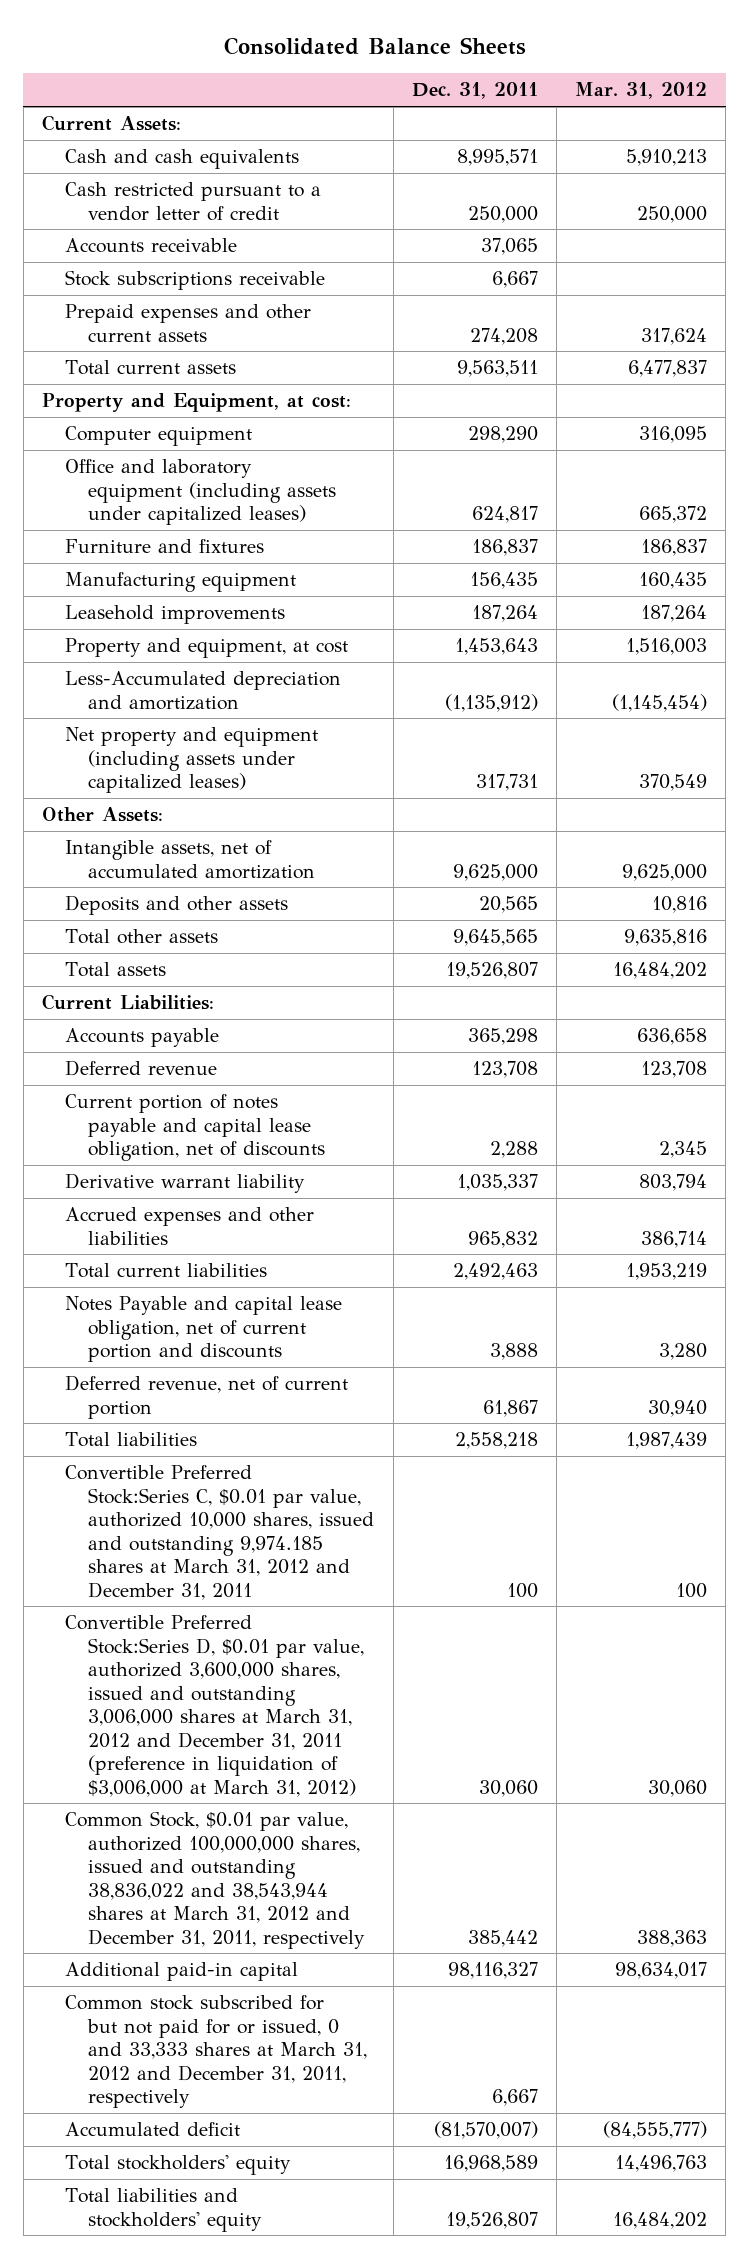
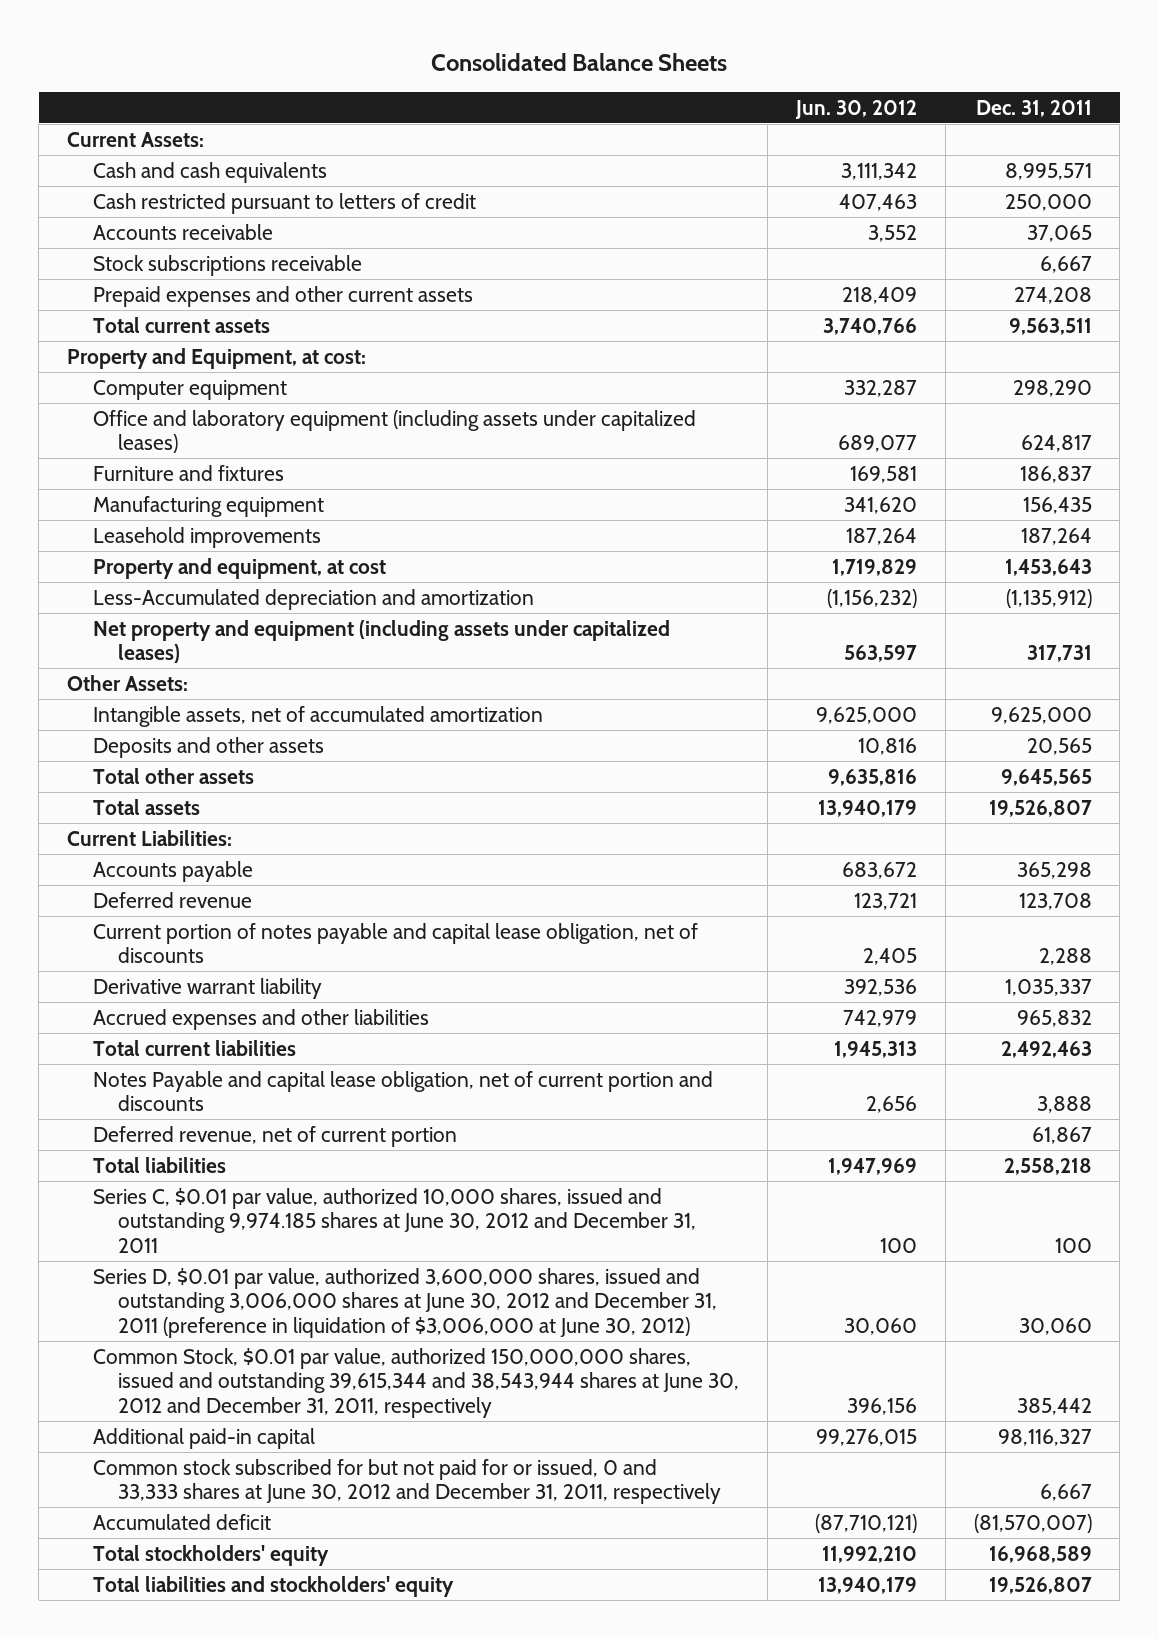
[575,82,708,100] Mar. 31, 2012 -> none
none -> [794,99,917,119] Jun. 30, 2012
[65,182,322,221] Cash restricted pursuant to a vendor letter of credit -> [92,192,476,214] Cash restricted pursuant to letters of credit
[65,1465,375,1600] Convertible Preferred Stock:Series C, $0.01 par value, authorized 10,000 shares, issued and outstanding 9,974.185 shares at March 31, 2012 and December 31, 2011 -> [92,1187,697,1253] Series C, $0.01 par value, authorized 10,000 shares, issued and outstanding 9,974.185 shares at June 30, 2012 and December 31, 2011
[65,1615,365,1797] Convertible Preferred Stock:Series D, $0.01 par value, authorized 3,600,000 shares, issued and outstanding 3,006,000 shares at March 31, 2012 and December 31, 2011 (preference in liquidation of $3,006,000 at March 31, 2012) -> [92,1267,718,1338] Series D, $0.01 par value, authorized 3,600,000 shares, issued and outstanding 3,006,000 shares at June 30, 2012 and December 31, 2011 (preference in liquidation of $3,006,000 at June 30, 2012)
[65,1811,366,1949] Common Stock, $0.01 par value, authorized 100,000,000 shares, issued and outstanding 38,836,022 and 38,543,944 shares at March 31, 2012 and December 31, 2011, respectively -> [92,1347,740,1418] Common Stock, $0.01 par value, authorized 150,000,000 shares, issued and outstanding 39,615,344 and 38,543,944 shares at June 30, 2012 and December 31, 2011, respectively
[65,1995,368,2109] Common stock subscribed for but not paid for or issued, 0 and 33,333 shares at March 31, 2012 and December 31, 2011, respectively -> [92,1458,722,1505] Common stock subscribed for but not paid for or issued, 0 and 33,333 shares at June 30, 2012 and December 31, 2011, respectively

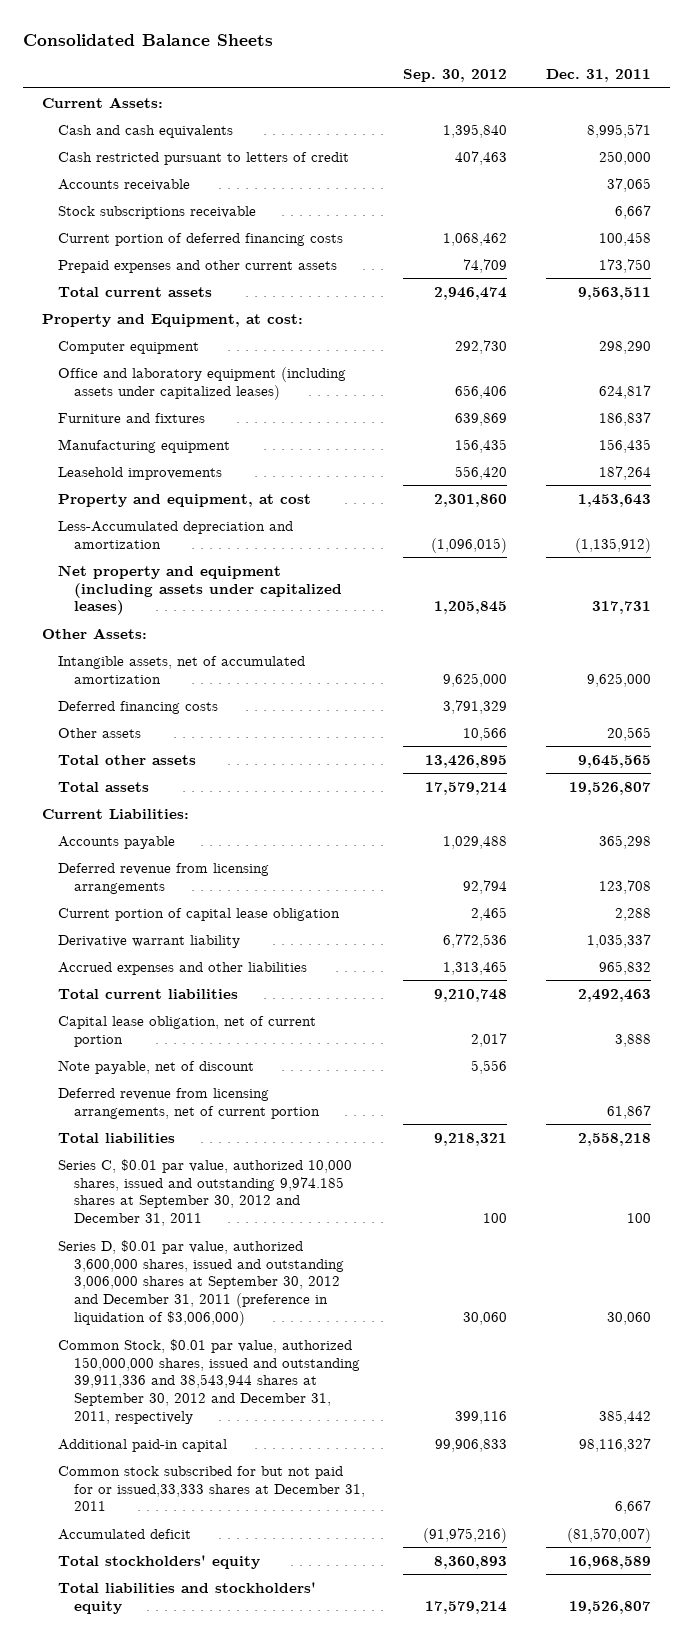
[794,99,917,119] Jun. 30, 2012 -> none
none -> [403,69,508,83] Sep. 30, 2012
none -> [57,232,343,246] Current portion of deferred financing costs
[1013,286,1092,304] 274,208 -> [598,258,651,273] 173,750
none -> [57,700,218,714] Deferred financing costs
[92,736,324,758] Deposits and other assets -> [57,727,141,738] Other assets
[92,891,252,908] Deferred revenue -> [57,862,269,894] Deferred revenue from licensing arrangements
[92,922,698,964] Current portion of notes payable and capital lease obligation, net of discounts -> [57,907,340,921] Current portion of capital lease obligation
[92,1070,713,1112] Notes Payable and capital lease obligation, net of current portion and discounts -> [57,1015,316,1047] Capital lease obligation, net of current portion
none -> [57,1059,254,1074] Note payable, net of discount
[92,1125,457,1147] Deferred revenue, net of current portion -> [57,1087,320,1119] Deferred revenue from licensing arrangements, net of current portion
[92,1187,697,1253] Series C, $0.01 par value, authorized 10,000 shares, issued and outstanding 9,974.185 shares at June 30, 2012 and December 31, 2011 -> [57,1158,352,1227] Series C, $0.01 par value, authorized 10,000 shares, issued and outstanding 9,974.185 shares at September 30, 2012 and December 31, 2011
[92,1267,718,1338] Series D, $0.01 par value, authorized 3,600,000 shares, issued and outstanding 3,006,000 shares at June 30, 2012 and December 31, 2011 (preference in liquidation of $3,006,000 at June 30, 2012) -> [57,1239,344,1327] Series D, $0.01 par value, authorized 3,600,000 shares, issued and outstanding 3,006,000 shares at September 30, 2012 and December 31, 2011 (preference in liquidation of $3,006,000)
[92,1347,740,1418] Common Stock, $0.01 par value, authorized 150,000,000 shares, issued and outstanding 39,615,344 and 38,543,944 shares at June 30, 2012 and December 31, 2011, respectively -> [57,1338,360,1425] Common Stock, $0.01 par value, authorized 150,000,000 shares, issued and outstanding 39,911,336 and 38,543,944 shares at September 30, 2012 and December 31, 2011, respectively
[92,1458,722,1505] Common stock subscribed for but not paid for or issued, 0 and 33,333 shares at June 30, 2012 and December 31, 2011, respectively -> [57,1465,365,1512] Common stock subscribed for but not paid for or issued,33,333 shares at December 31, 2011

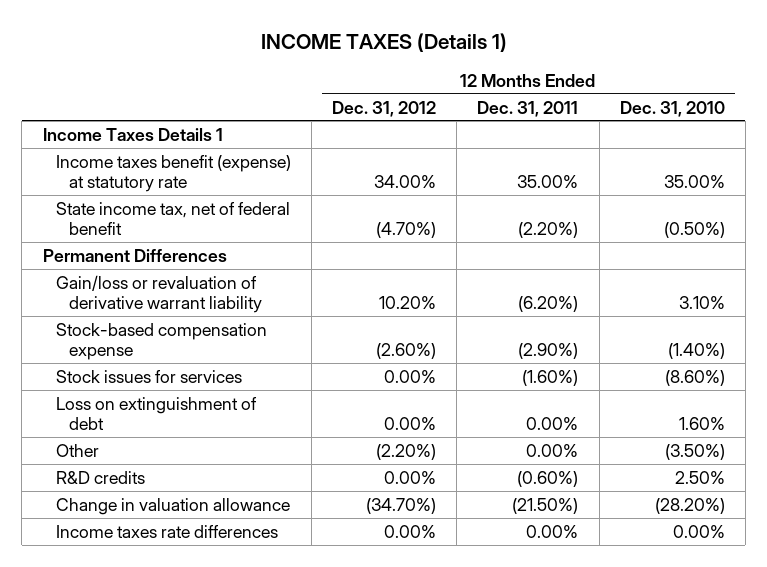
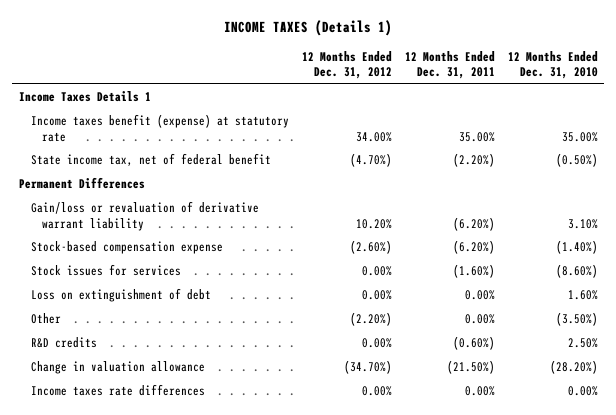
[518,343,579,360] (2.90%) -> [452,240,495,255] (6.20%)

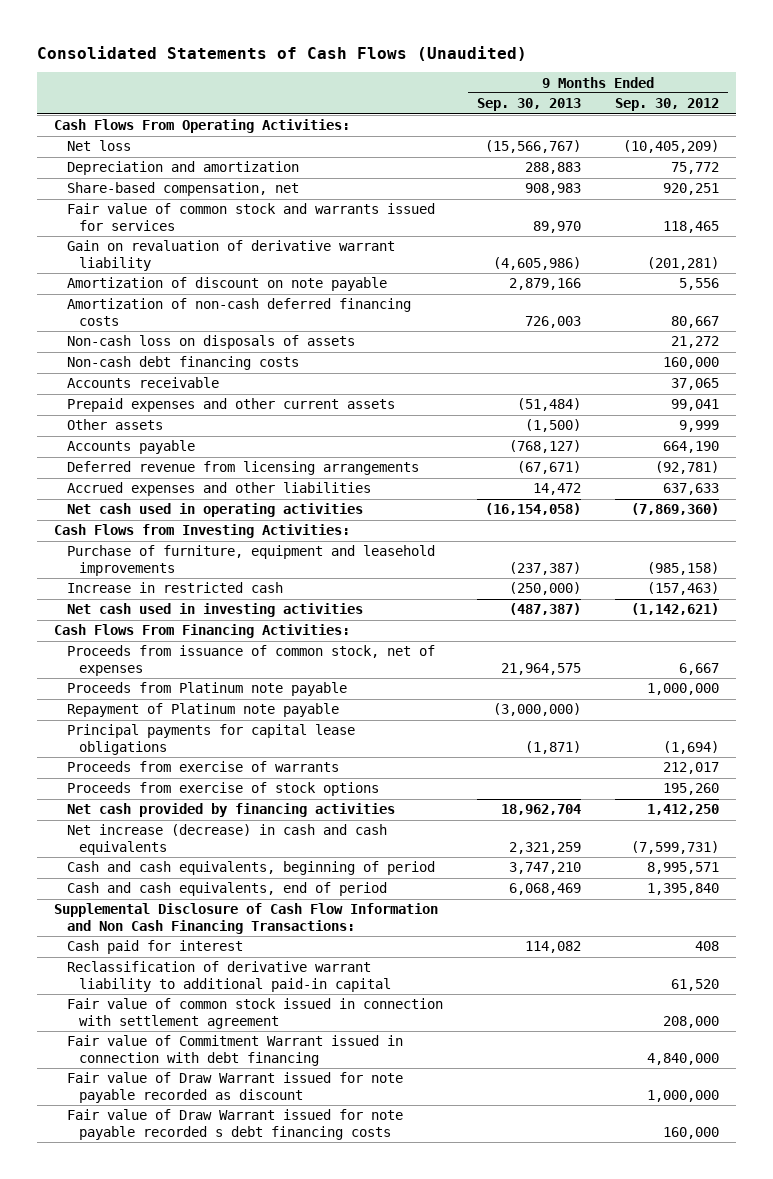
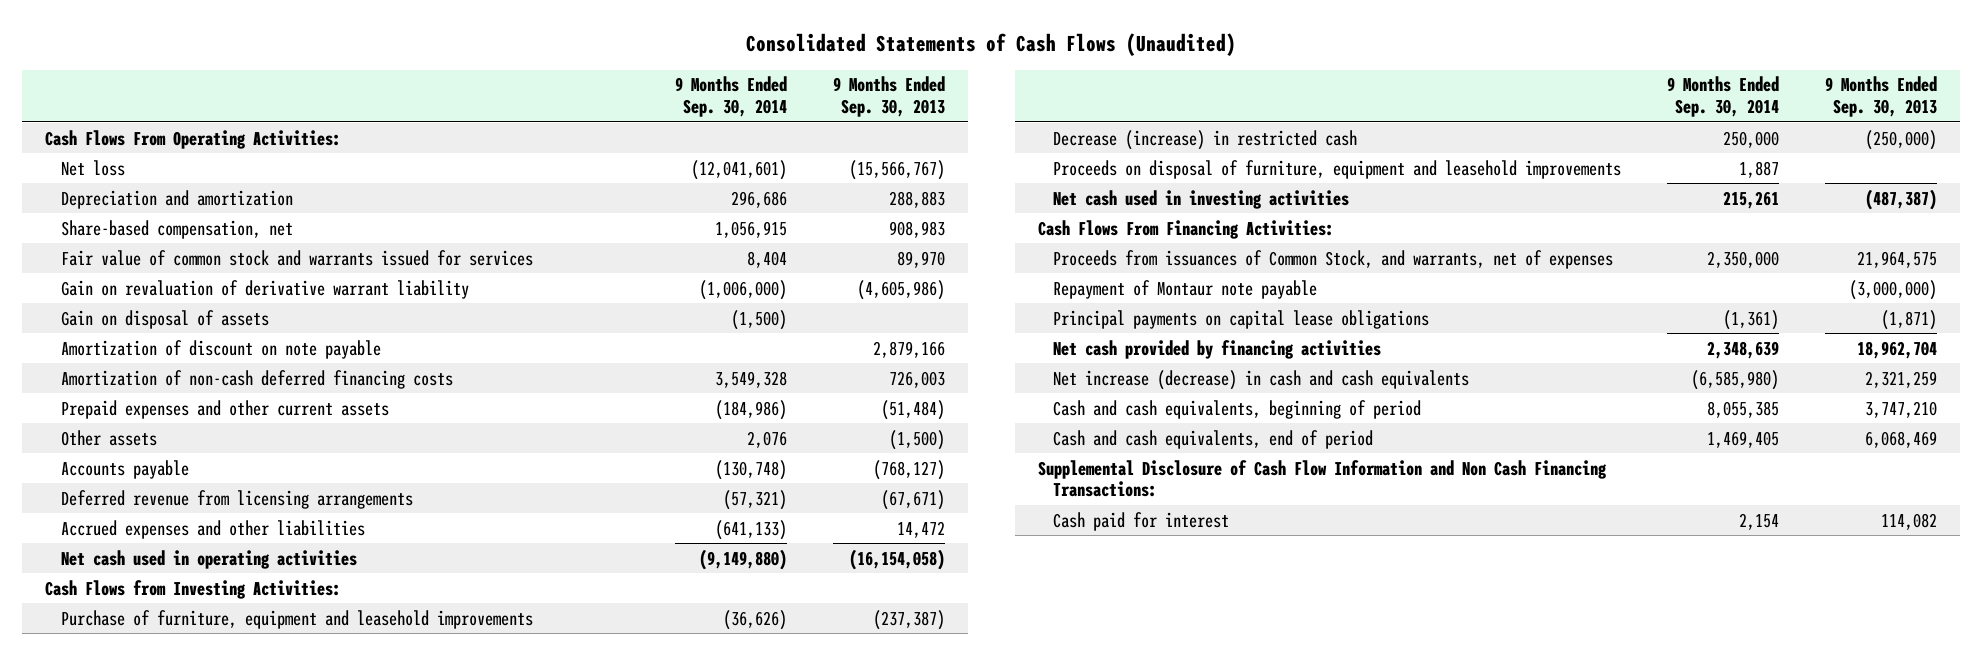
[614,98,719,112] Sep. 30, 2012 -> none
none -> [675,76,788,118] 9 Months Ended Sep. 30, 2014
none -> [61,309,270,329] Gain on disposal of assets
[66,335,355,350] Non-cash loss on disposals of assets -> none
[66,356,299,371] Non-cash debt financing costs -> none
[66,377,219,389] Accounts receivable -> none
[66,582,283,594] Increase in restricted cash -> [1053,129,1358,150] Decrease (increase) in restricted cash
none -> [1053,159,1622,179] Proceeds on disposal of furniture, equipment and leasehold improvements
[66,682,347,697] Proceeds from Platinum note payable -> none
[66,761,339,773] Proceeds from exercise of warrants -> none
[66,782,379,797] Proceeds from exercise of stock options -> none
[66,645,435,676] Proceeds from issuance of common stock, net of expenses -> [1053,249,1614,269] Proceeds from issuances of Common Stock, and warrants, net of expenses
[66,703,339,718] Repayment of Platinum note payable -> [1053,279,1318,299] Repayment of Montaur note payable
[66,724,355,755] Principal payments for capital lease obligations -> [1053,309,1430,329] Principal payments on capital lease obligations
[66,961,392,992] Reclassification of derivative warrant liability to additional paid-in capital -> none
[66,998,443,1029] Fair value of common stock issued in connection with settlement agreement -> none
[66,1035,403,1066] Fair value of Commitment Warrant issued in connection with debt financing -> none
[66,1072,403,1103] Fair value of Draw Warrant issued for note payable recorded as discount -> none
[66,1109,403,1140] Fair value of Draw Warrant issued for note payable recorded s debt financing costs -> none

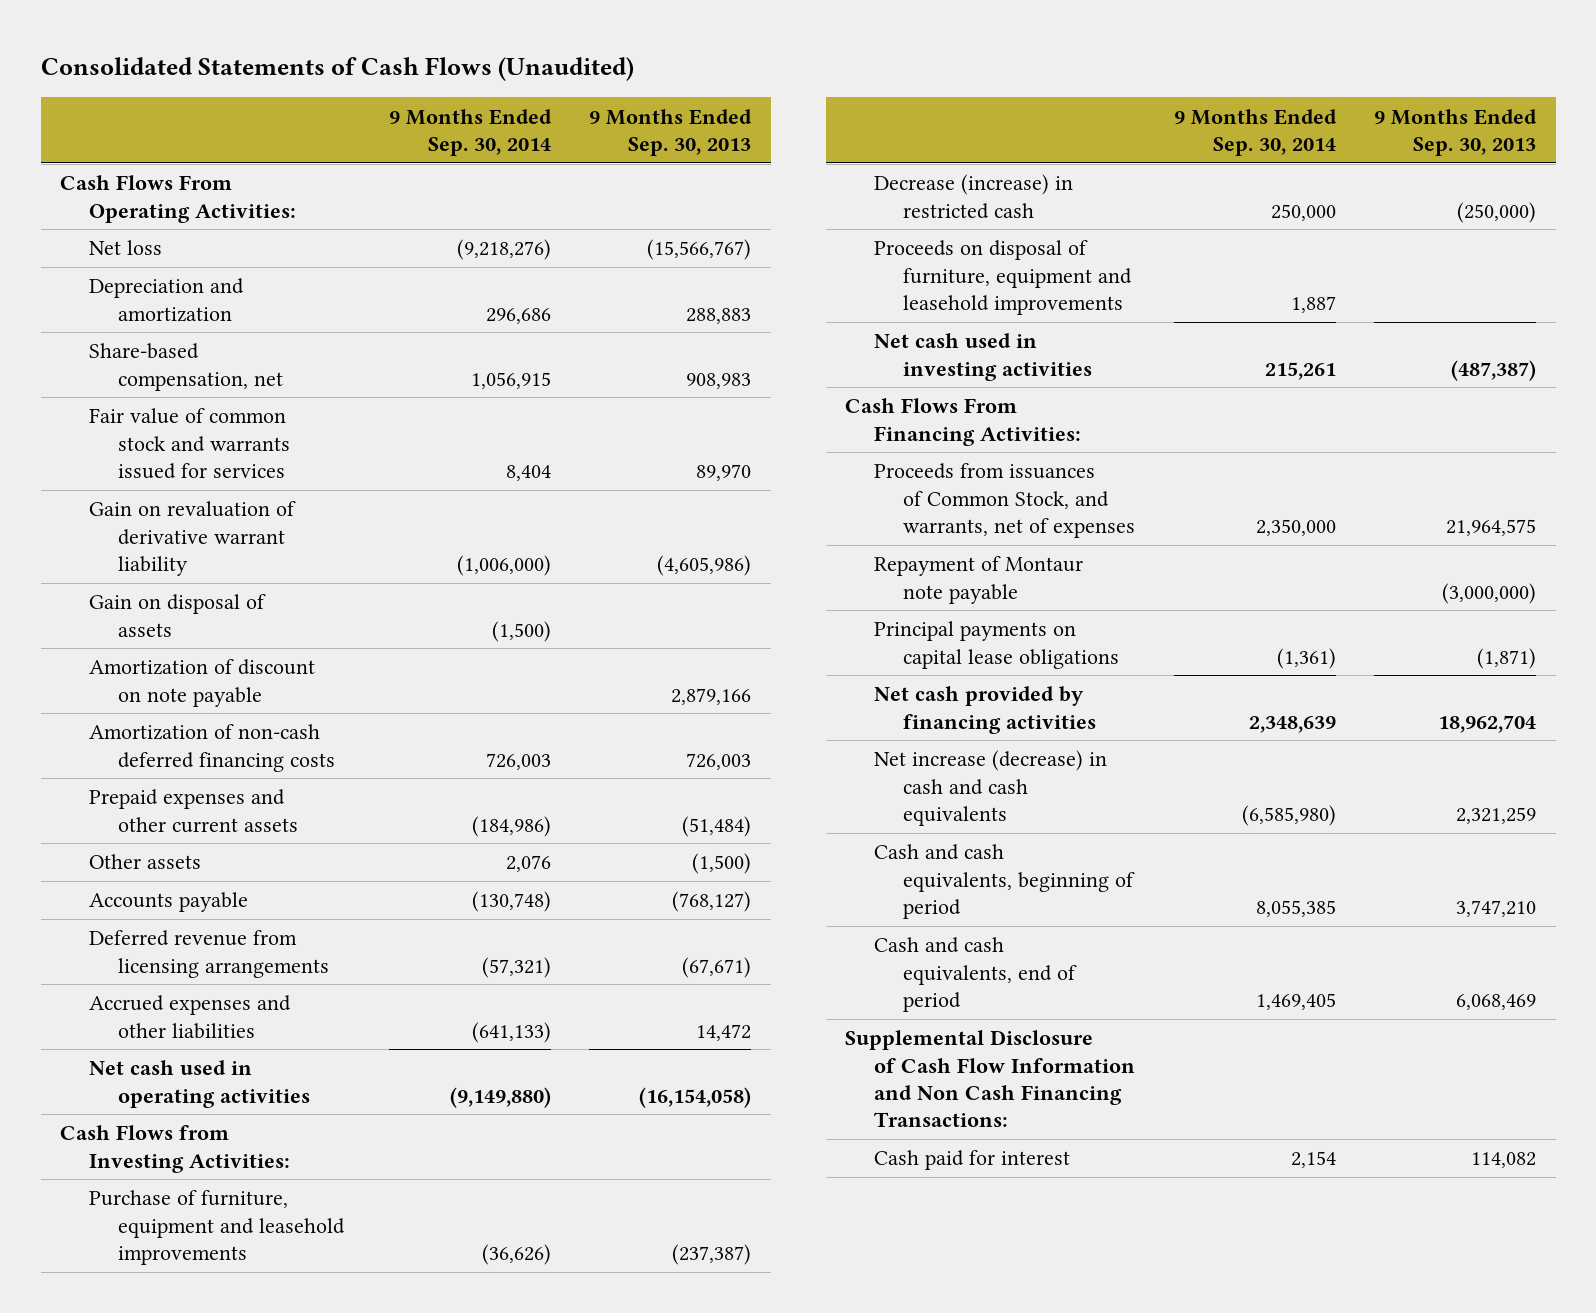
[691,159,788,180] (12,041,601) -> [456,239,551,261] (9,218,276)
[715,370,788,388] 3,549,328 -> [485,752,551,770] 726,003

